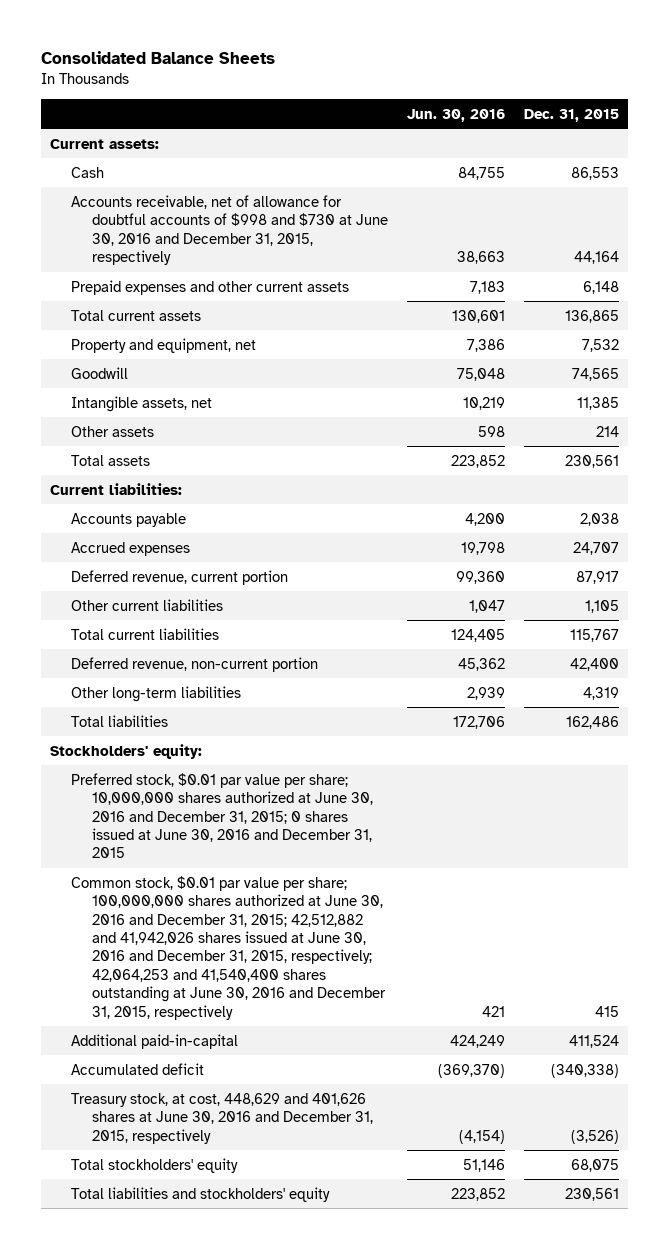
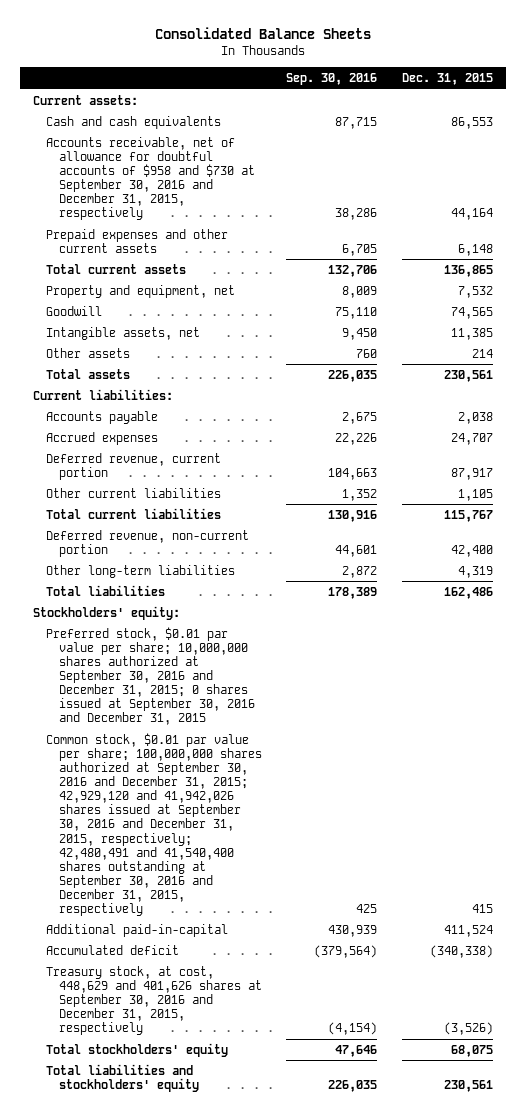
[407,108,506,122] Jun. 30, 2016 -> none
none -> [286,73,378,86] Sep. 30, 2016
[71,166,105,178] Cash -> [45,115,221,129] Cash and cash equivalents
[71,194,389,266] Accounts receivable, net of allowance for doubtful accounts of $998 and $730 at June 30, 2016 and December 31, 2015, respectively -> [45,136,255,221] Accounts receivable, net of allowance for doubtful accounts of $958 and $730 at September 30, 2016 and December 31, 2015, respectively
[71,772,374,859] Preferred stock, $0.01 par value per share; 10,000,000 shares authorized at June 30, 2016 and December 31, 2015; 0 shares issued at June 30, 2016 and December 31, 2015 -> [45,626,255,726] Preferred stock, $0.01 par value per share; 10,000,000 shares authorized at September 30, 2016 and December 31, 2015; 0 shares issued at September 30, 2016 and December 31, 2015
[71,875,387,1020] Common stock, $0.01 par value per share; 100,000,000 shares authorized at June 30, 2016 and December 31, 2015; 42,512,882 and 41,942,026 shares issued at June 30, 2016 and December 31, 2015, respectively; 42,064,253 and 41,540,400 shares outstanding at June 30, 2016 and December 31, 2015, respectively -> [45,732,262,917] Common stock, $0.01 par value per share; 100,000,000 shares authorized at September 30, 2016 and December 31, 2015; 42,929,120 and 41,942,026 shares issued at September 30, 2016 and December 31, 2015, respectively; 42,480,491 and 41,540,400 shares outstanding at September 30, 2016 and December 31, 2015, respectively
[71,1092,374,1144] Treasury stock, at cost, 448,629 and 401,626 shares at June 30, 2016 and December 31, 2015, respectively -> [45,965,262,1036] Treasury stock, at cost, 448,629 and 401,626 shares at September 30, 2016 and December 31, 2015, respectively

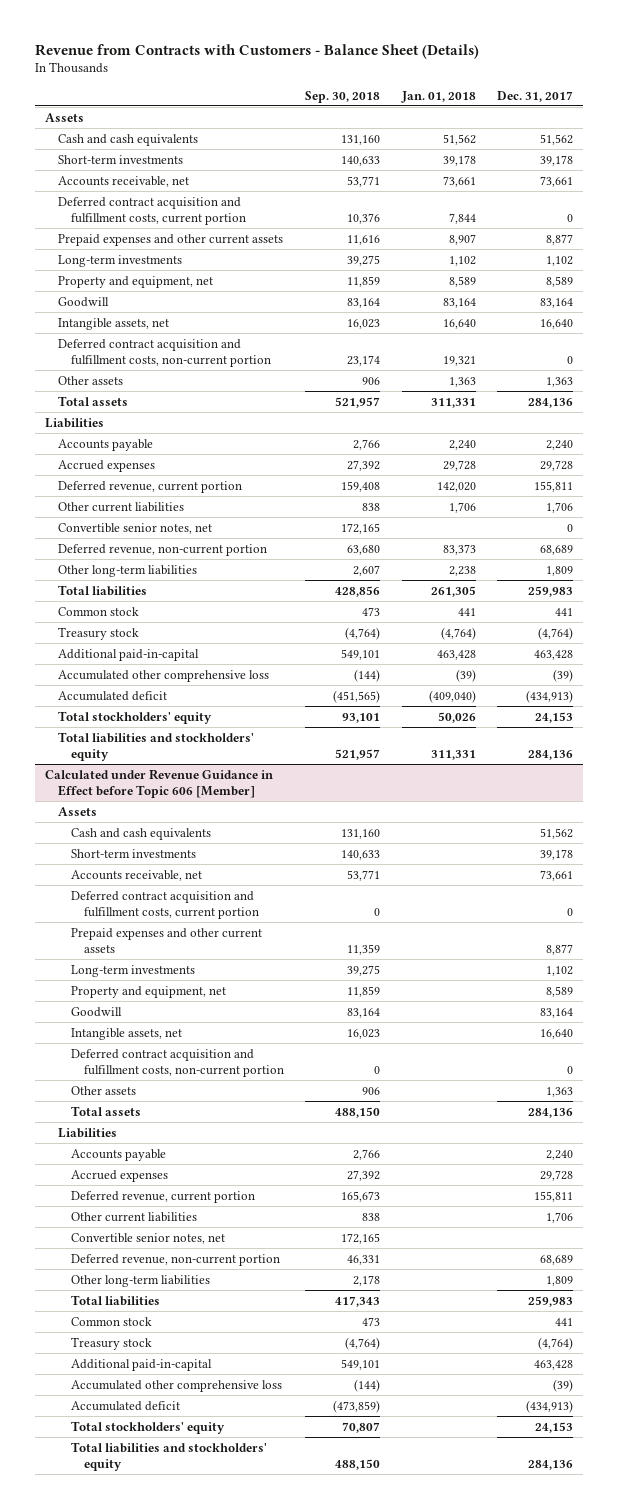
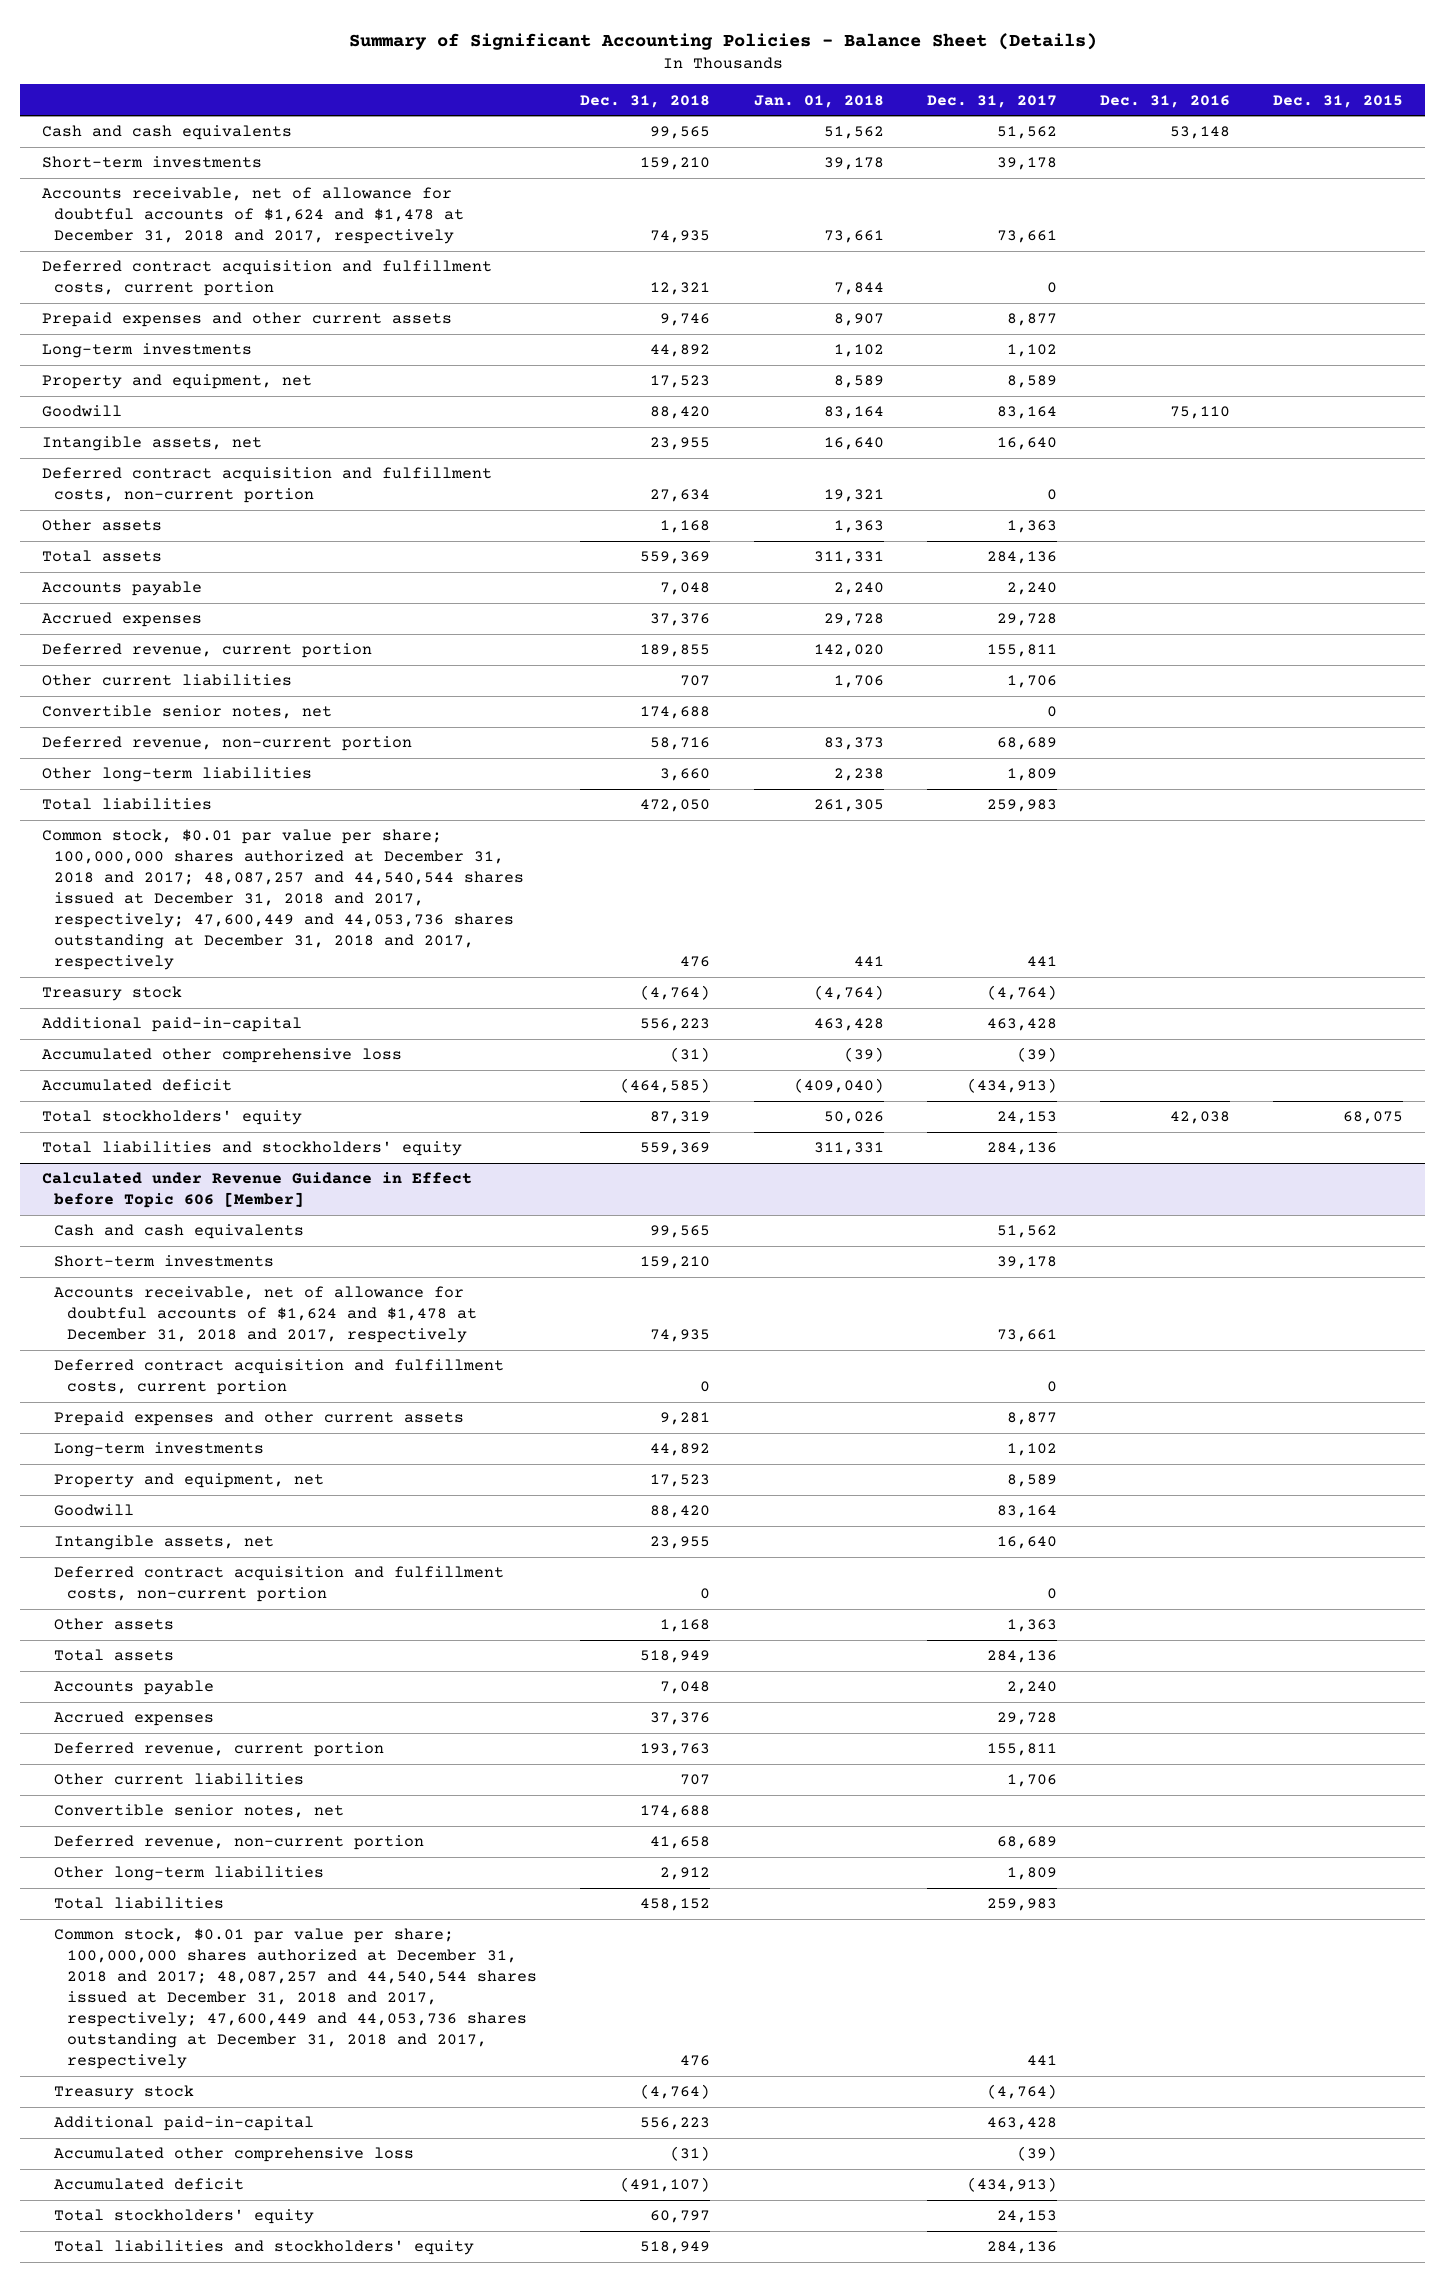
[34,43,479,59] Revenue from Contracts with Customers - Balance Sheet (Details) -> [348,32,1097,50] Summary of Significant Accounting Policies - Balance Sheet (Details)
[305,90,381,103] Sep. 30, 2018 -> none
none -> [580,94,711,108] Dec. 31, 2018
none -> [1100,94,1231,108] Dec. 31, 2016
none -> [1273,94,1404,108] Dec. 31, 2015
[45,112,85,122] Assets -> none
[58,175,190,187] Accounts receivable, net -> [41,187,465,245] Accounts receivable, net of allowance for doubtful accounts of $1,624 and $1,478 at December 31, 2018 and 2017, respectively
[45,417,105,428] Liabilities -> none
[58,606,140,616] Common stock -> [41,829,525,971] Common stock, $0.01 par value per share; 100,000,000 shares authorized at December 31, 2018 and 2017; 48,087,257 and 44,540,544 shares issued at December 31, 2018 and 2017, respectively; 47,600,449 and 44,053,736 shares outstanding at December 31, 2018 and 2017, respectively
[58,806,98,816] Assets -> none
[71,869,203,881] Accounts receivable, net -> [54,1286,478,1344] Accounts receivable, net of allowance for doubtful accounts of $1,624 and $1,478 at December 31, 2018 and 2017, respectively
[58,1127,118,1138] Liabilities -> none
[71,1316,153,1326] Common stock -> [54,1928,538,2070] Common stock, $0.01 par value per share; 100,000,000 shares authorized at December 31, 2018 and 2017; 48,087,257 and 44,540,544 shares issued at December 31, 2018 and 2017, respectively; 47,600,449 and 44,053,736 shares outstanding at December 31, 2018 and 2017, respectively

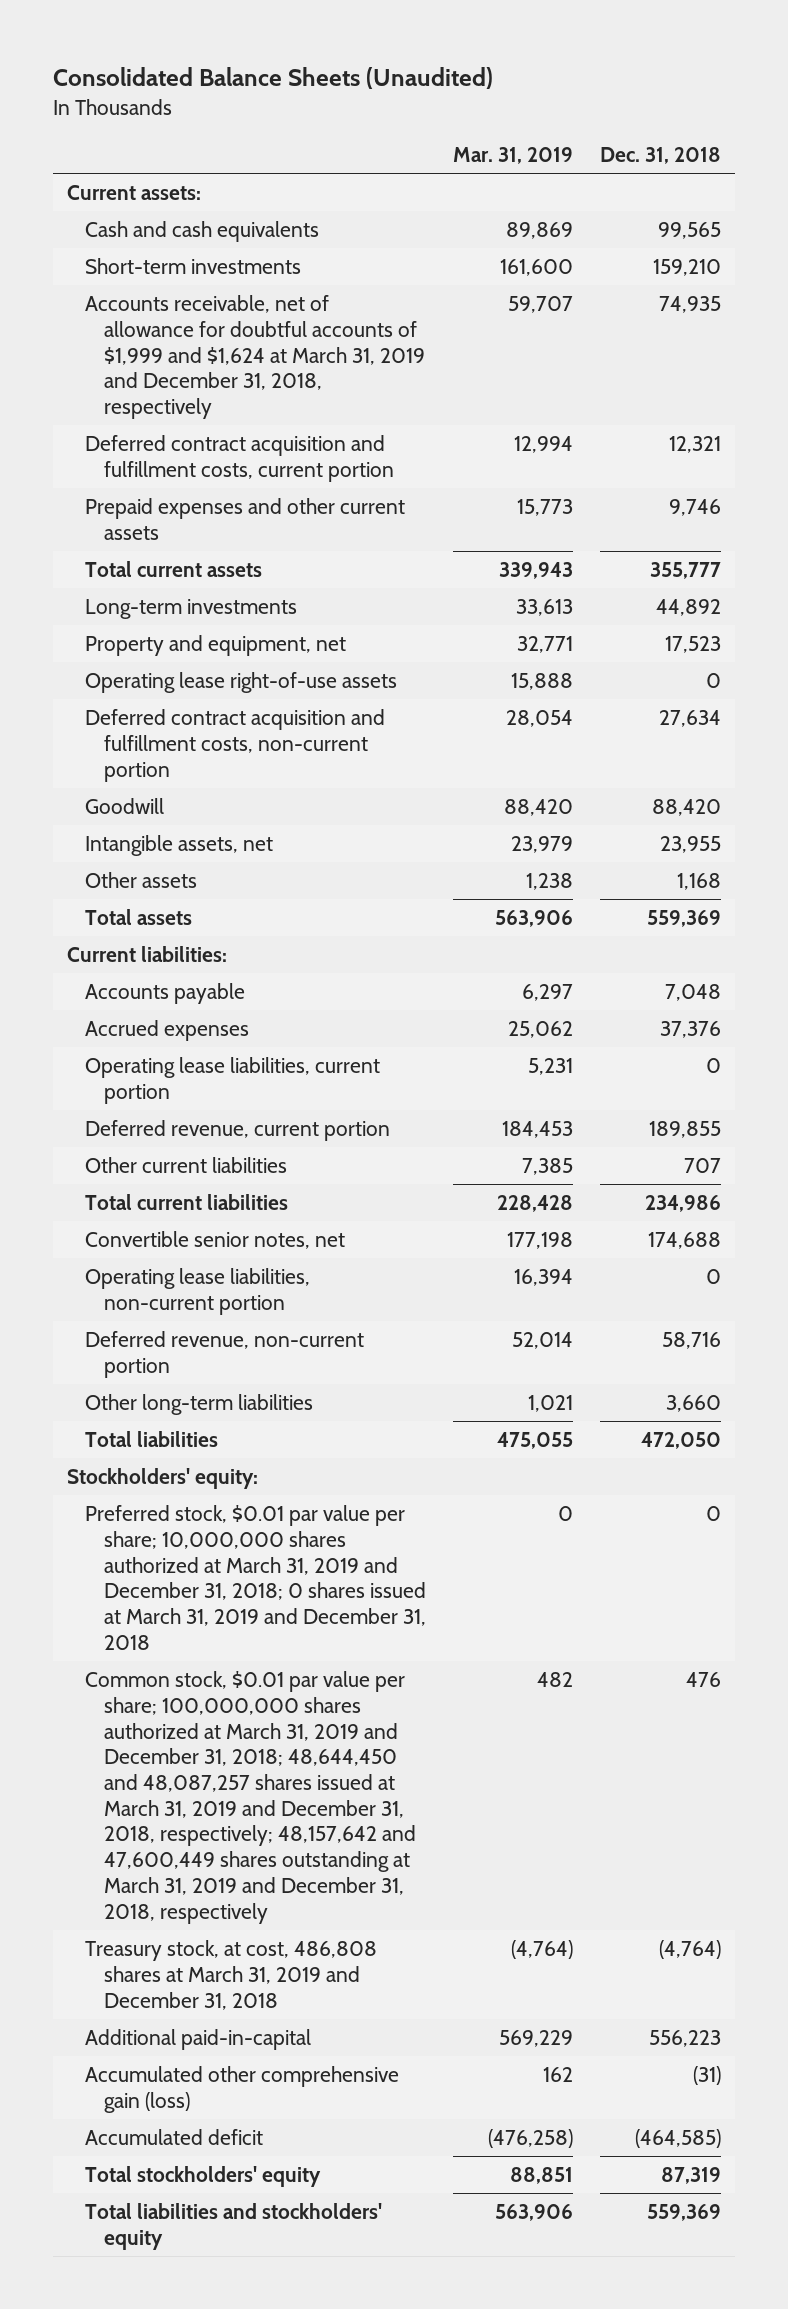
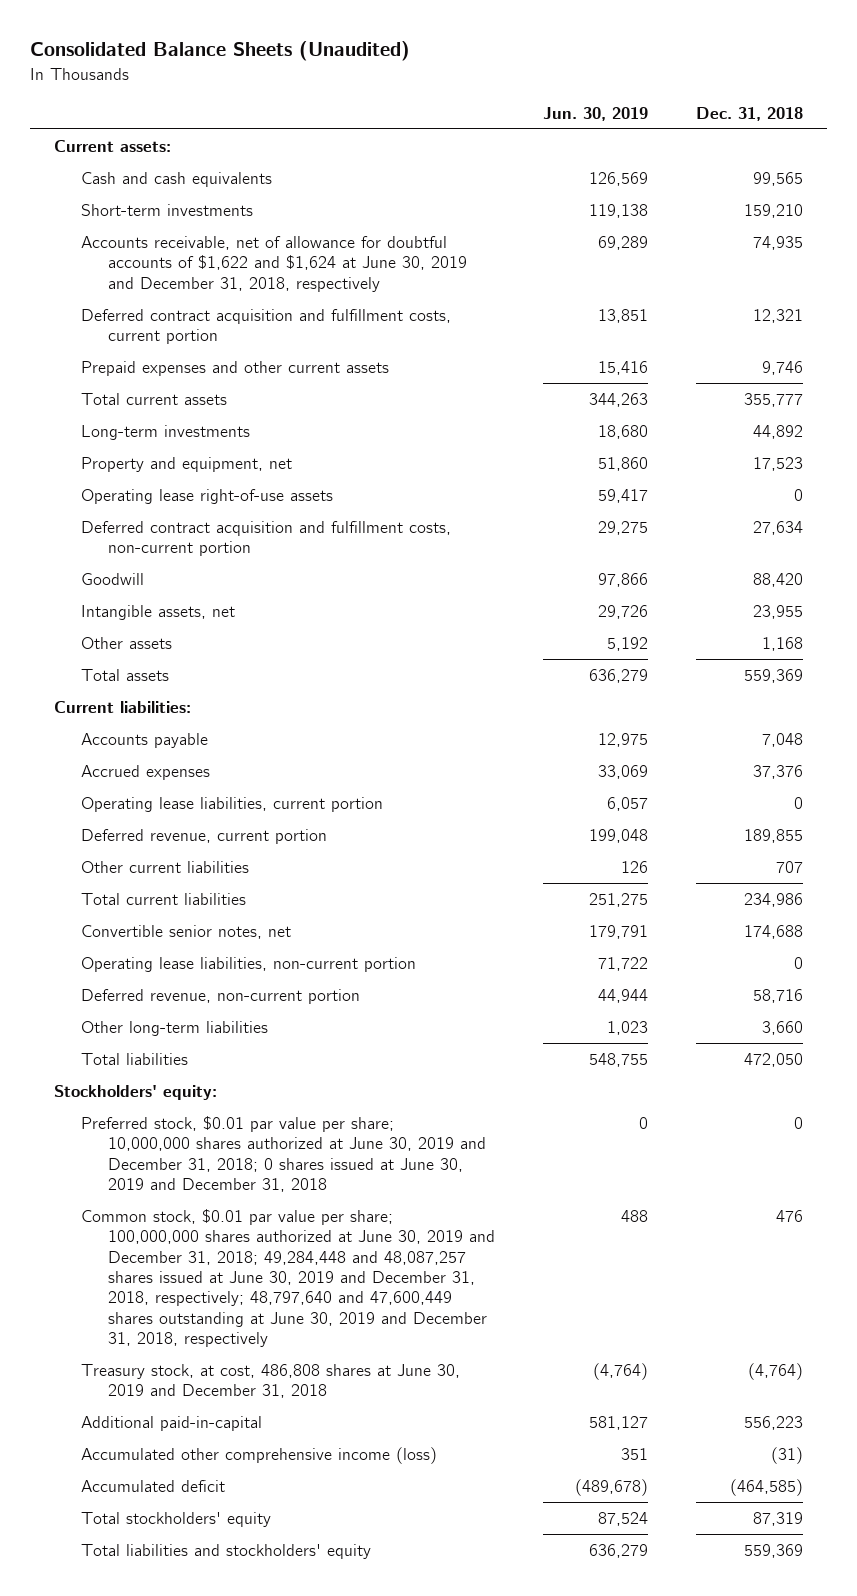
[453,146,574,164] Mar. 31, 2019 -> none
none -> [543,106,649,121] Jun. 30, 2019
[85,295,426,420] Accounts receivable, net of allowance for doubtful accounts of $1,999 and $1,624 at March 31, 2019 and December 31, 2018, respectively -> [81,235,468,292] Accounts receivable, net of allowance for doubtful accounts of $1,622 and $1,624 at June 30, 2019 and December 31, 2018, respectively
[85,1505,427,1650] Preferred stock, $0.01 par value per share; 10,000,000 shares authorized at March 31, 2019 and December 31, 2018; 0 shares issued at March 31, 2019 and December 31, 2018 -> [81,1115,487,1193] Preferred stock, $0.01 par value per share; 10,000,000 shares authorized at June 30, 2019 and December 31, 2018; 0 shares issued at June 30, 2019 and December 31, 2018
[85,1671,417,1924] Common stock, $0.01 par value per share; 100,000,000 shares authorized at March 31, 2019 and December 31, 2018; 48,644,450 and 48,087,257 shares issued at March 31, 2019 and December 31, 2018, respectively; 48,157,642 and 47,600,449 shares outstanding at March 31, 2019 and December 31, 2018, respectively -> [81,1208,496,1348] Common stock, $0.01 par value per share; 100,000,000 shares authorized at June 30, 2019 and December 31, 2018; 49,284,448 and 48,087,257 shares issued at June 30, 2019 and December 31, 2018, respectively; 48,797,640 and 47,600,449 shares outstanding at June 30, 2019 and December 31, 2018, respectively
[85,1940,378,2010] Treasury stock, at cost, 486,808 shares at March 31, 2019 and December 31, 2018 -> [81,1363,461,1399] Treasury stock, at cost, 486,808 shares at June 30, 2019 and December 31, 2018
[85,2066,400,2113] Accumulated other comprehensive gain (loss) -> [81,1446,438,1464] Accumulated other comprehensive income (loss)

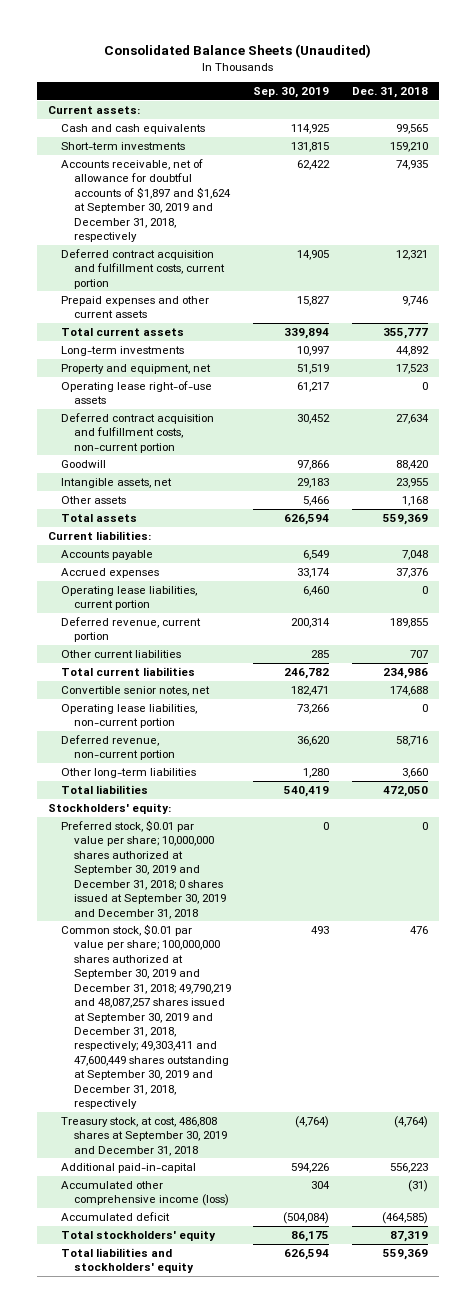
[543,106,649,121] Jun. 30, 2019 -> none
none -> [253,87,330,99] Sep. 30, 2019
[81,235,468,292] Accounts receivable, net of allowance for doubtful accounts of $1,622 and $1,624 at June 30, 2019 and December 31, 2018, respectively -> [60,158,231,243] Accounts receivable, net of allowance for doubtful accounts of $1,897 and $1,624 at September 30, 2019 and December 31, 2018, respectively
[81,1115,487,1193] Preferred stock, $0.01 par value per share; 10,000,000 shares authorized at June 30, 2019 and December 31, 2018; 0 shares issued at June 30, 2019 and December 31, 2018 -> [60,819,226,919] Preferred stock, $0.01 par value per share; 10,000,000 shares authorized at September 30, 2019 and December 31, 2018; 0 shares issued at September 30, 2019 and December 31, 2018
[81,1208,496,1348] Common stock, $0.01 par value per share; 100,000,000 shares authorized at June 30, 2019 and December 31, 2018; 49,284,448 and 48,087,257 shares issued at June 30, 2019 and December 31, 2018, respectively; 48,797,640 and 47,600,449 shares outstanding at June 30, 2019 and December 31, 2018, respectively -> [60,923,231,1110] Common stock, $0.01 par value per share; 100,000,000 shares authorized at September 30, 2019 and December 31, 2018; 49,790,219 and 48,087,257 shares issued at September 30, 2019 and December 31, 2018, respectively; 49,303,411 and 47,600,449 shares outstanding at September 30, 2019 and December 31, 2018, respectively
[81,1363,461,1399] Treasury stock, at cost, 486,808 shares at June 30, 2019 and December 31, 2018 -> [60,1116,227,1156] Treasury stock, at cost, 486,808 shares at September 30, 2019 and December 31, 2018

